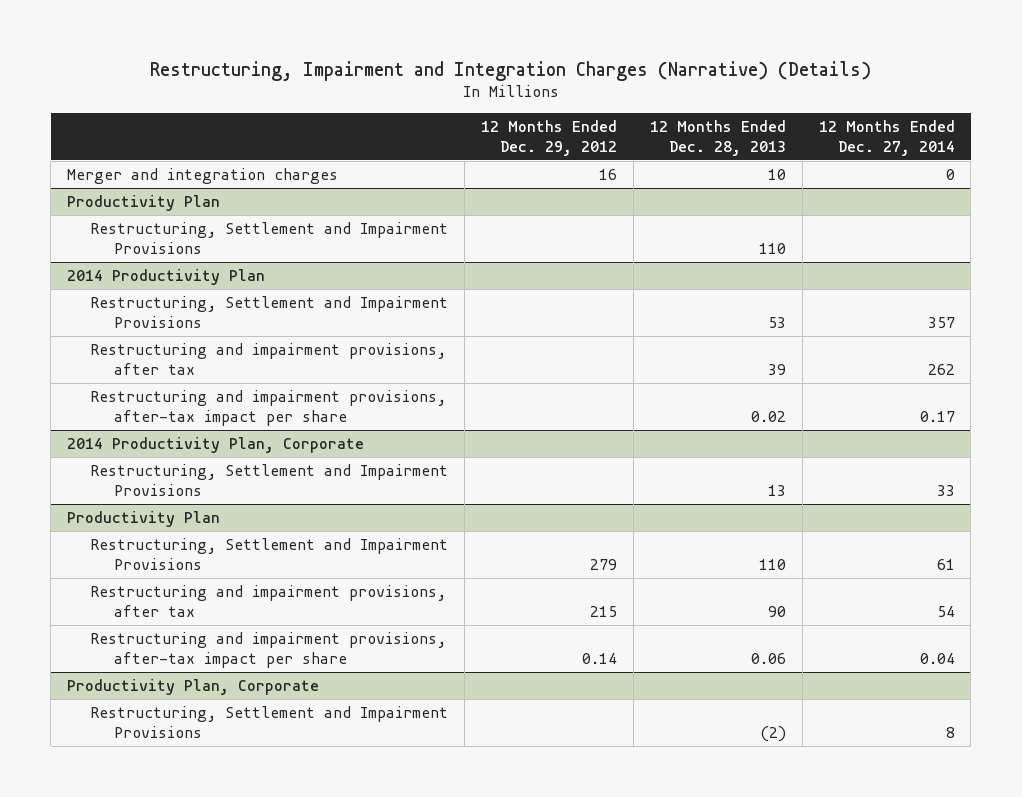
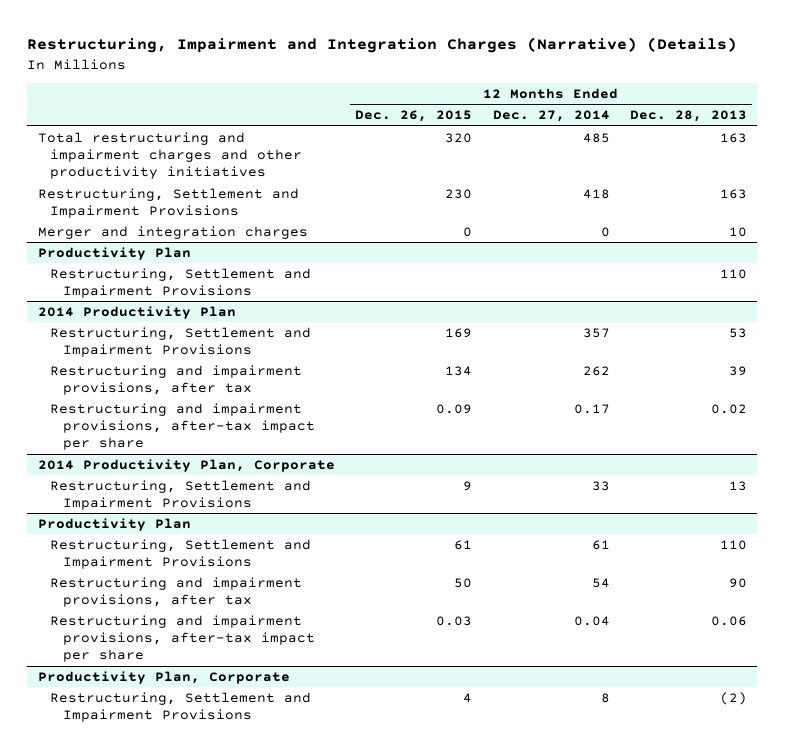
[481,119,618,156] 12 Months Ended Dec. 29, 2012 -> none
none -> [355,110,473,123] Dec. 26, 2015
none -> [37,131,303,180] Total restructuring and impairment charges and other productivity initiatives
none -> [37,187,299,218] Restructuring, Settlement and Impairment Provisions

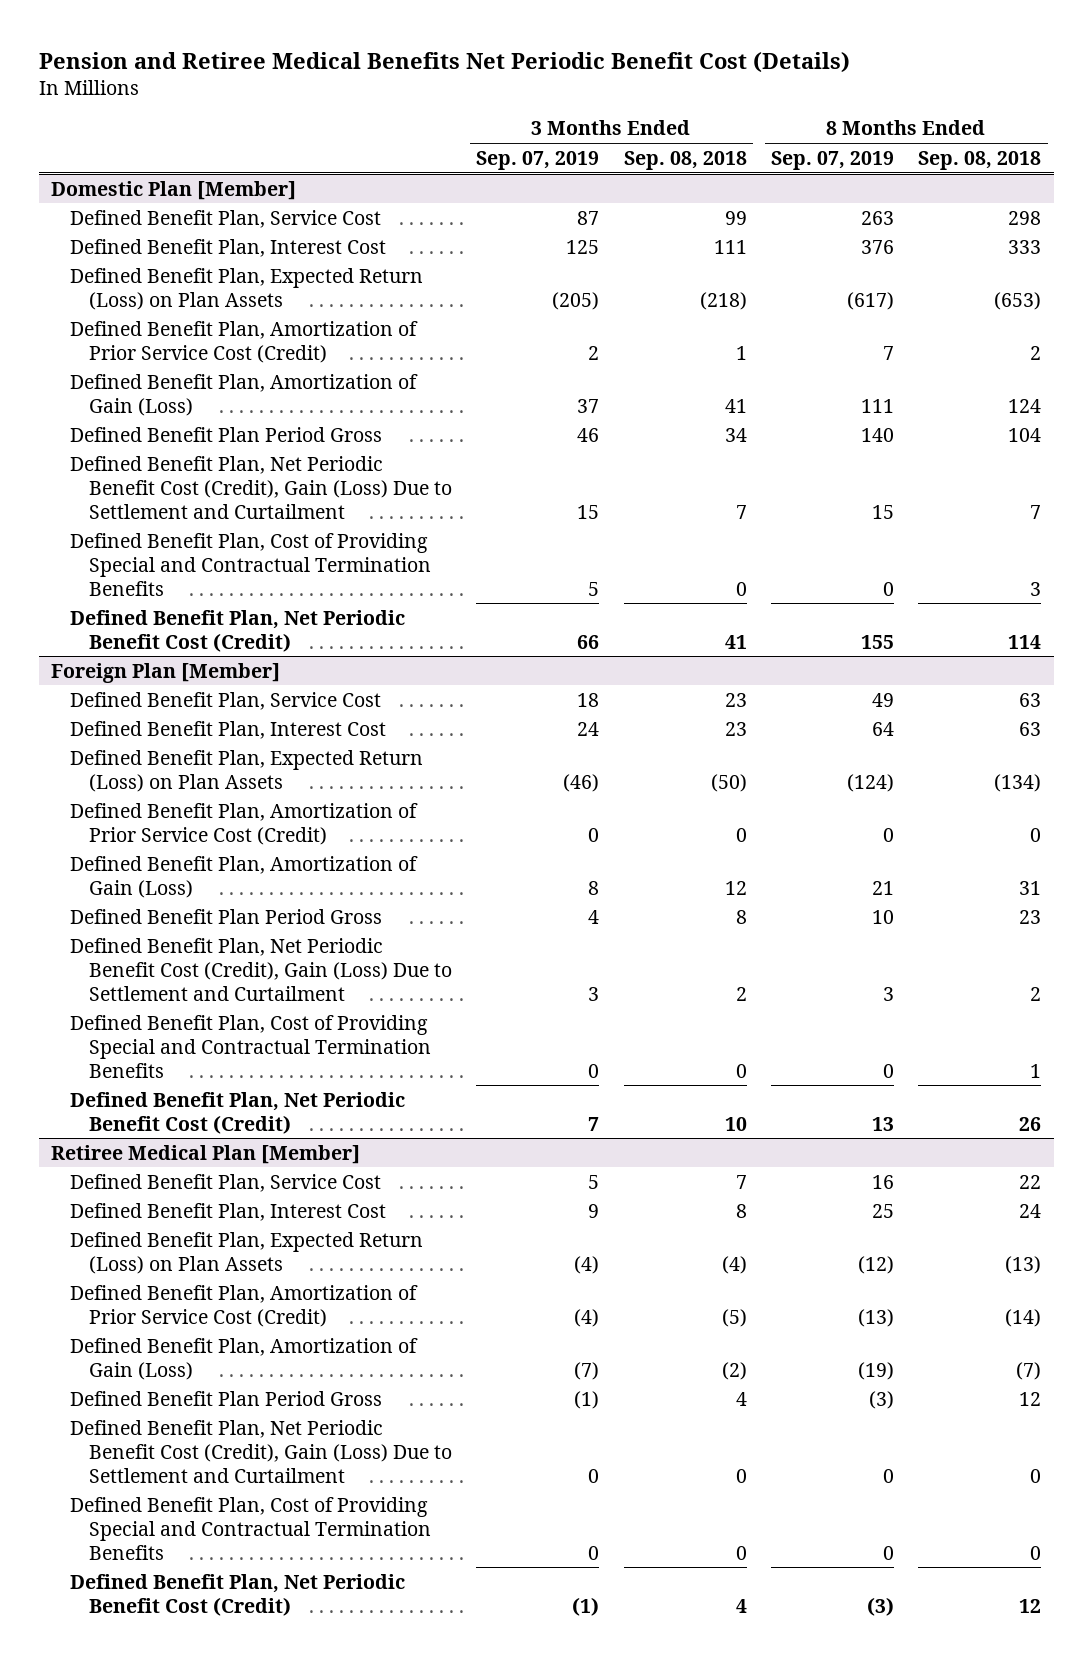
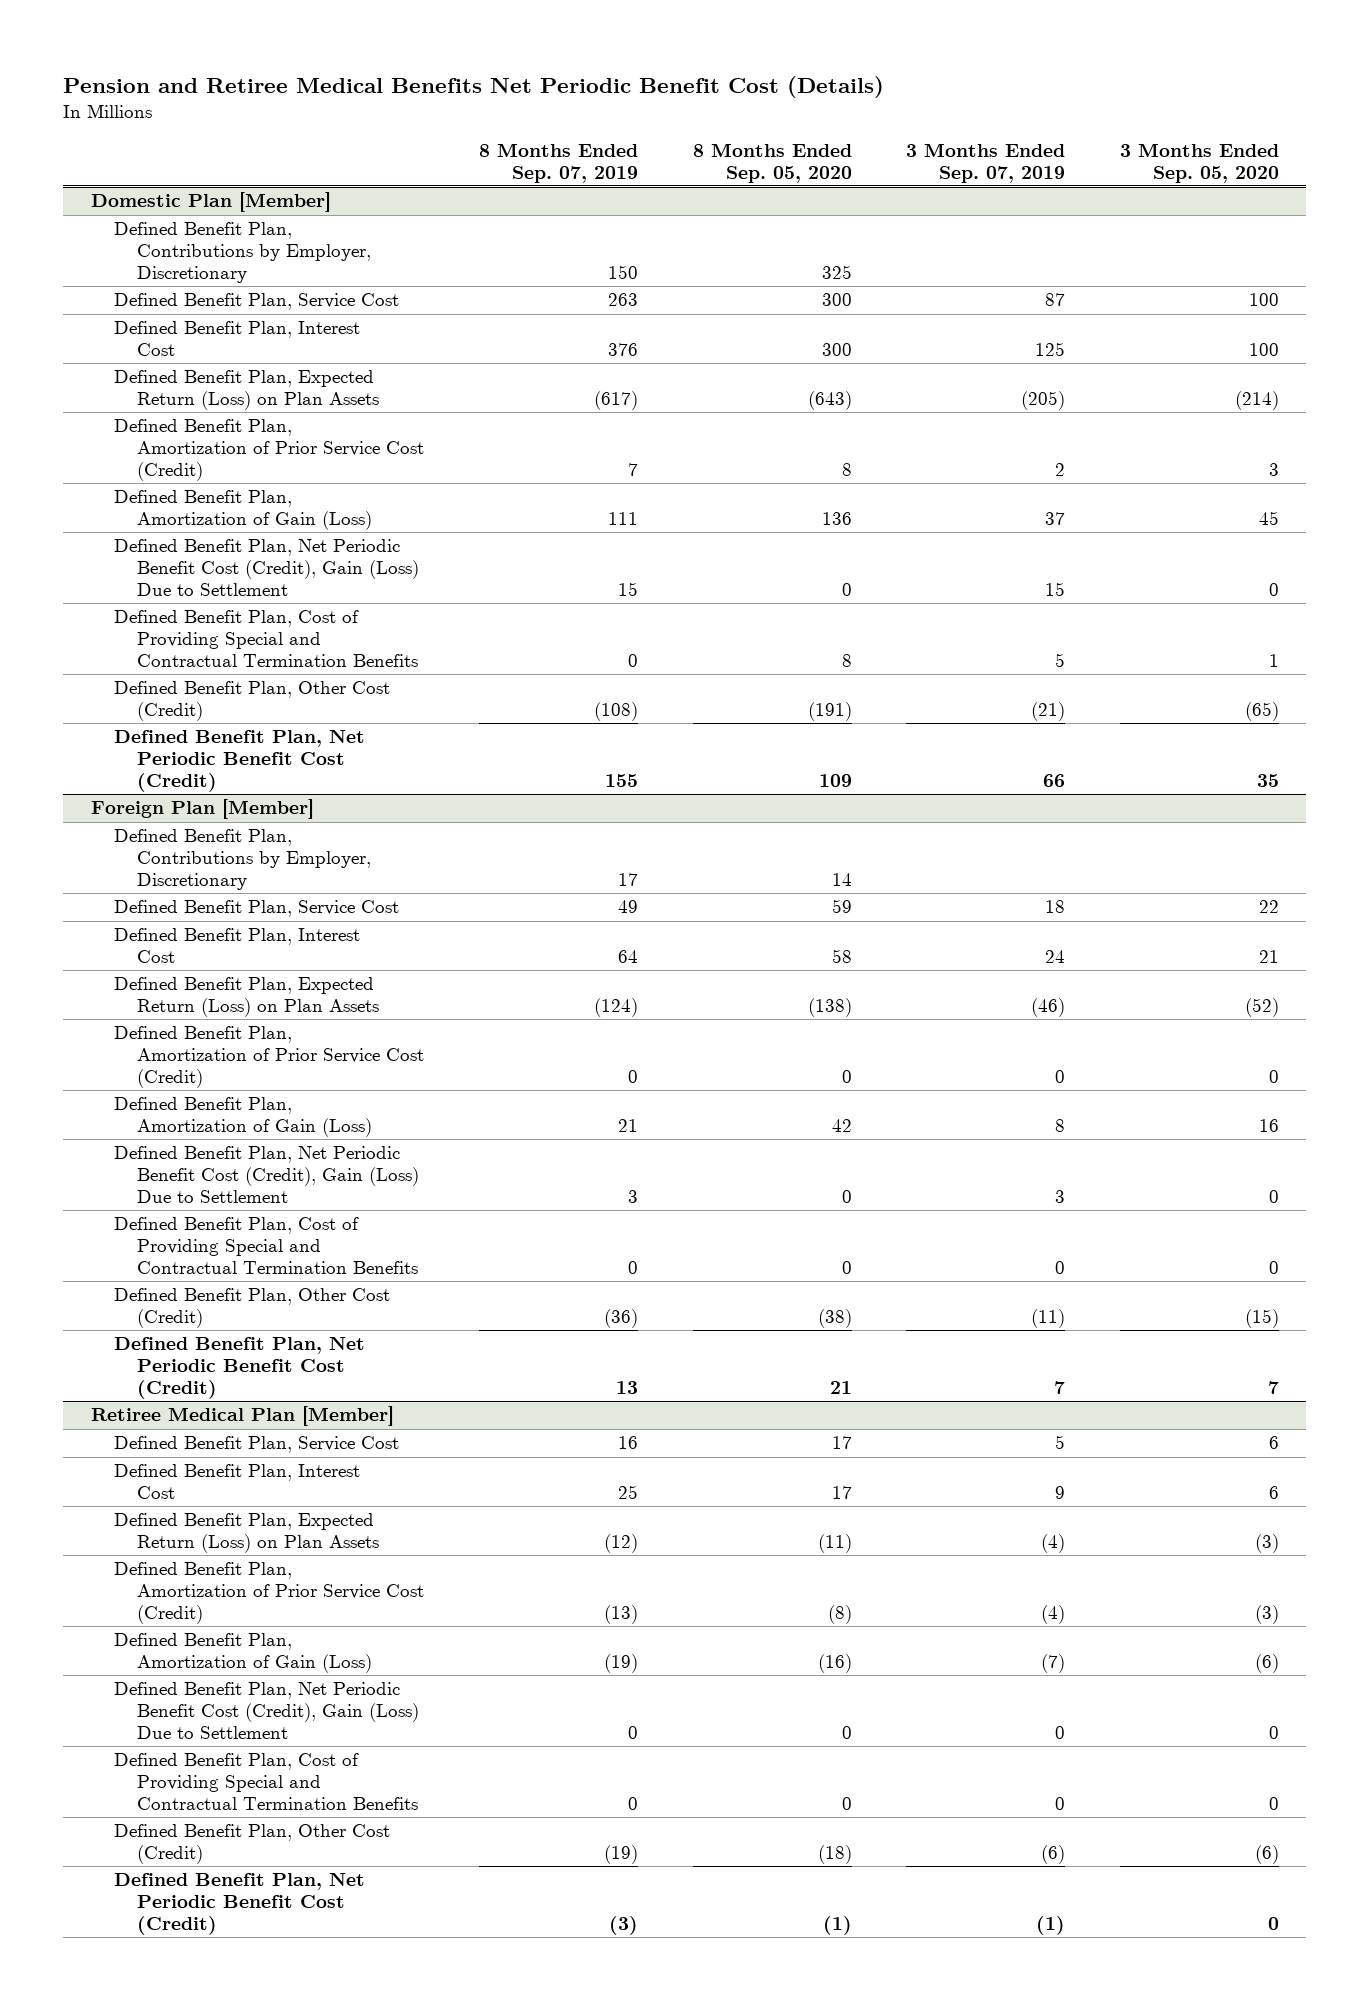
[623,150,747,170] Sep. 08, 2018 -> none
[918,150,1042,170] Sep. 08, 2018 -> none
none -> [692,142,852,183] 8 Months Ended Sep. 05, 2020
none -> [1119,142,1279,183] 3 Months Ended Sep. 05, 2020
none -> [114,222,372,283] Defined Benefit Plan, Contributions by Employer, Discretionary
[69,426,382,442] Defined Benefit Plan Period Gross -> none
[69,455,452,519] Defined Benefit Plan, Net Periodic Benefit Cost (Credit), Gain (Loss) Due to Settlement and Curtailment -> [114,539,420,596] Defined Benefit Plan, Net Periodic Benefit Cost (Credit), Gain (Loss) Due to Settlement
none -> [114,681,391,722] Defined Benefit Plan, Other Cost (Credit)
none -> [114,829,372,890] Defined Benefit Plan, Contributions by Employer, Discretionary
[69,908,382,924] Defined Benefit Plan Period Gross -> none
[69,937,452,1001] Defined Benefit Plan, Net Periodic Benefit Cost (Credit), Gain (Loss) Due to Settlement and Curtailment -> [114,1146,420,1203] Defined Benefit Plan, Net Periodic Benefit Cost (Credit), Gain (Loss) Due to Settlement
none -> [114,1288,391,1329] Defined Benefit Plan, Other Cost (Credit)
[69,1390,382,1406] Defined Benefit Plan Period Gross -> none
[69,1419,452,1483] Defined Benefit Plan, Net Periodic Benefit Cost (Credit), Gain (Loss) Due to Settlement and Curtailment -> [114,1682,420,1739] Defined Benefit Plan, Net Periodic Benefit Cost (Credit), Gain (Loss) Due to Settlement
none -> [114,1824,391,1865] Defined Benefit Plan, Other Cost (Credit)

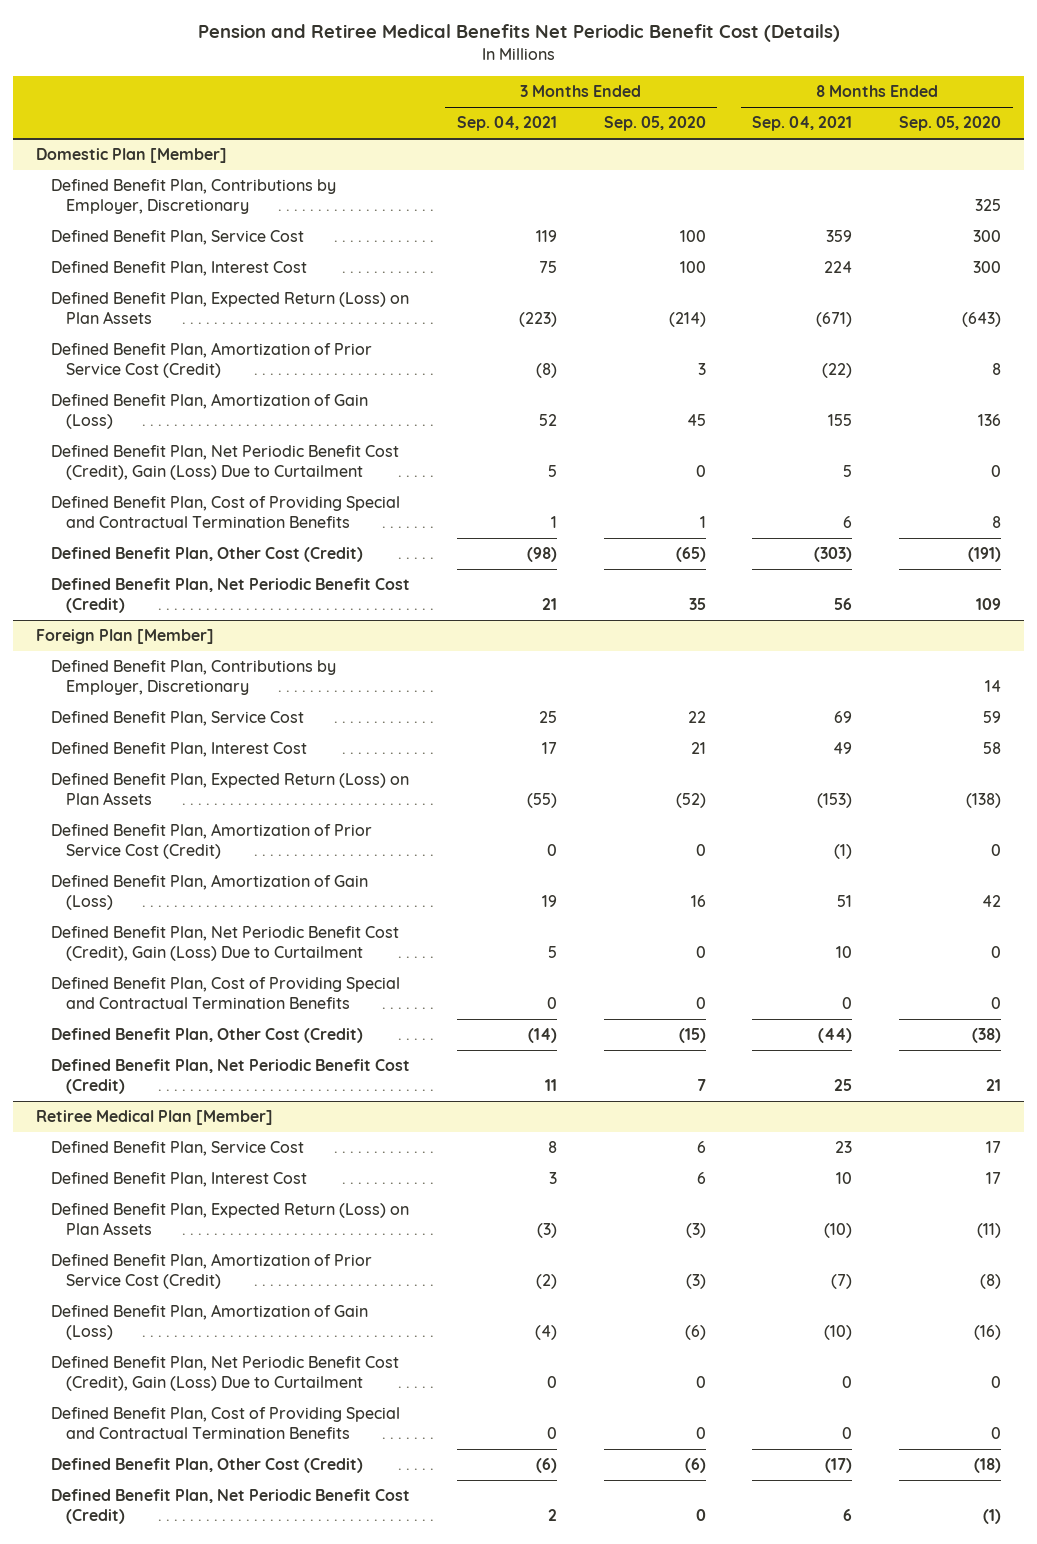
[478,142,638,183] 8 Months Ended Sep. 07, 2019 -> none
[906,142,1066,183] 3 Months Ended Sep. 07, 2019 -> none
none -> [457,116,558,132] Sep. 04, 2021
none -> [752,116,853,132] Sep. 04, 2021
[114,539,420,596] Defined Benefit Plan, Net Periodic Benefit Cost (Credit), Gain (Loss) Due to Settlement -> [51,445,400,480] Defined Benefit Plan, Net Periodic Benefit Cost (Credit), Gain (Loss) Due to Curtailment
[114,1146,420,1203] Defined Benefit Plan, Net Periodic Benefit Cost (Credit), Gain (Loss) Due to Settlement -> [51,926,400,961] Defined Benefit Plan, Net Periodic Benefit Cost (Credit), Gain (Loss) Due to Curtailment
[114,1682,420,1739] Defined Benefit Plan, Net Periodic Benefit Cost (Credit), Gain (Loss) Due to Settlement -> [51,1356,400,1391] Defined Benefit Plan, Net Periodic Benefit Cost (Credit), Gain (Loss) Due to Curtailment

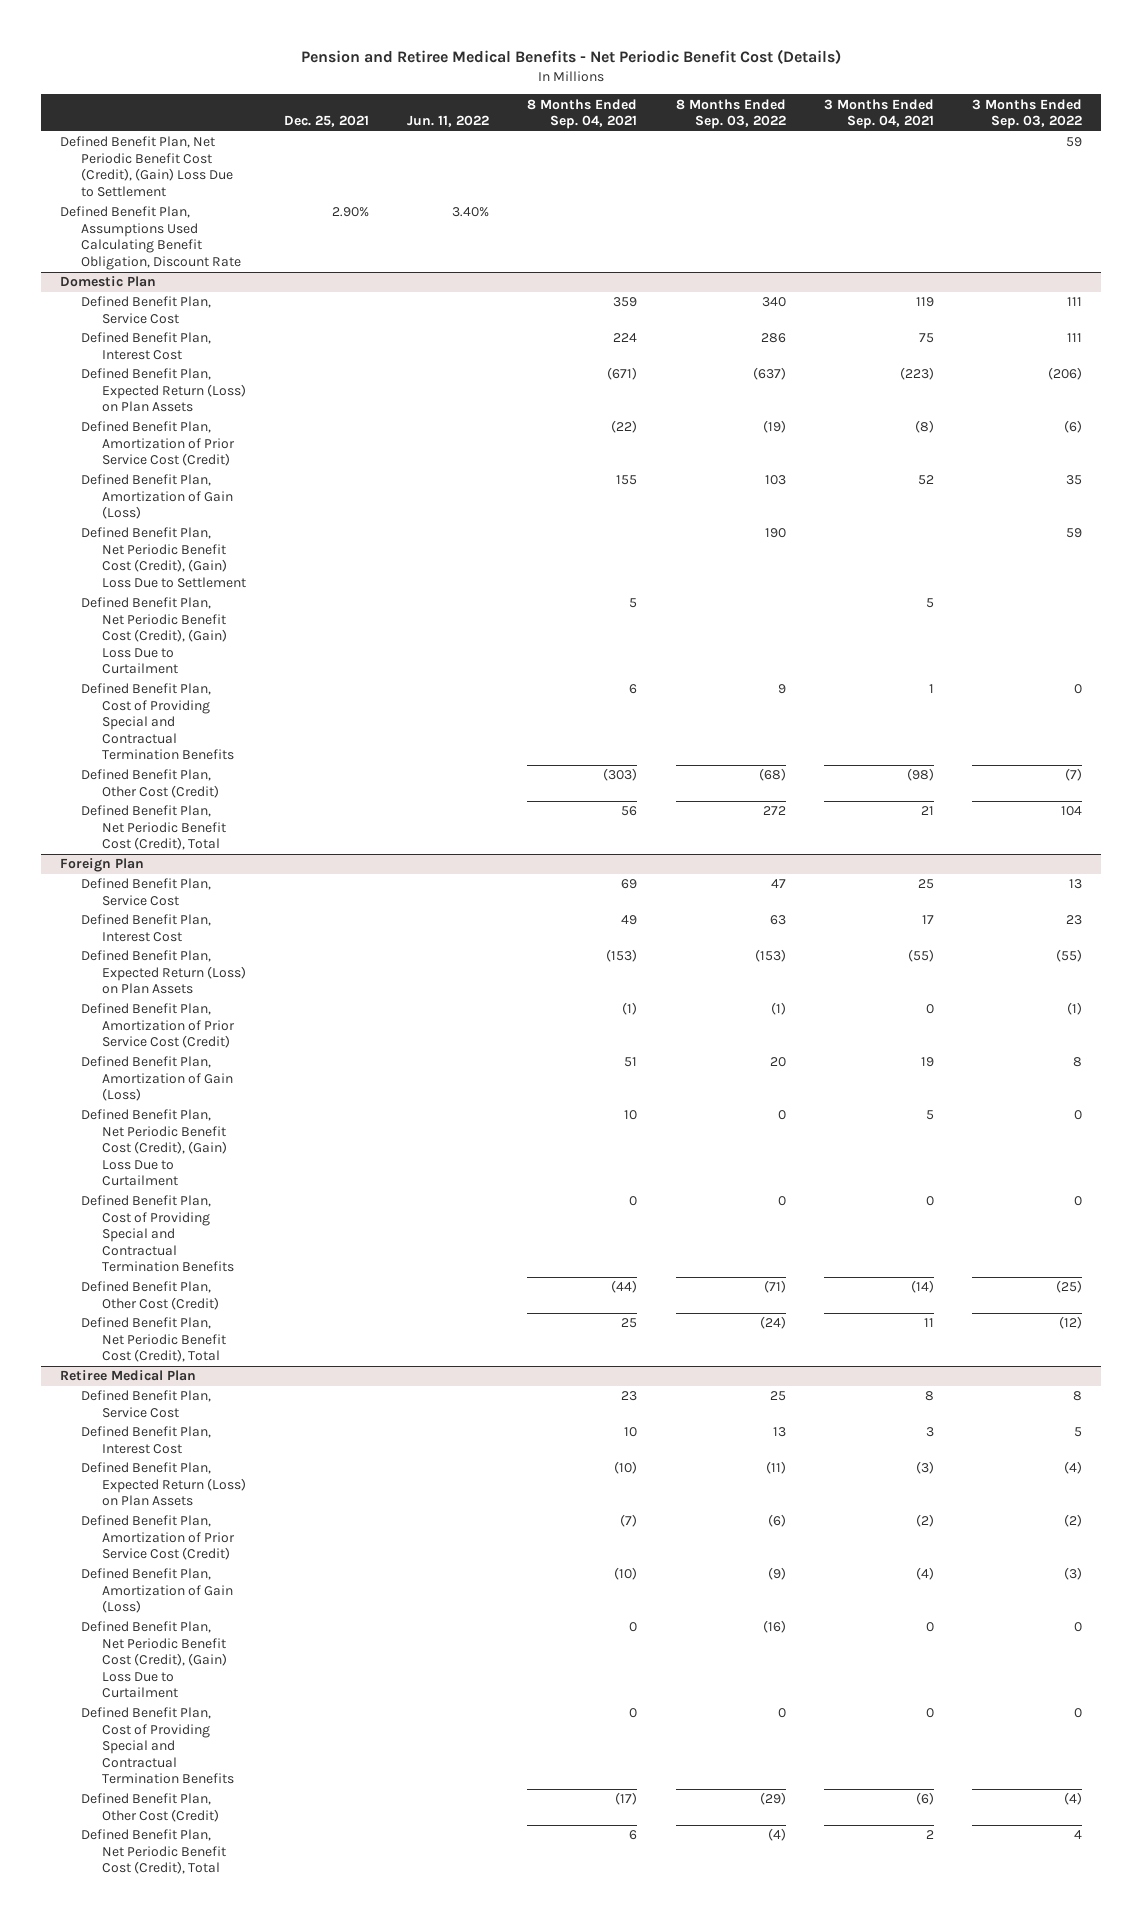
[197,24,840,43] Pension and Retiree Medical Benefits Net Periodic Benefit Cost (Details) -> [300,48,841,64] Pension and Retiree Medical Benefits - Net Periodic Benefit Cost (Details)
[603,116,706,132] Sep. 05, 2020 -> none
[898,116,1001,132] Sep. 05, 2020 -> none
none -> [284,115,370,128] Dec. 25, 2021
none -> [407,115,490,128] Jun. 11, 2022
none -> [675,98,786,130] 8 Months Ended Sep. 03, 2022
none -> [971,98,1082,130] 3 Months Ended Sep. 03, 2022
[51,179,337,214] Defined Benefit Plan, Contributions by Employer, Discretionary -> none
none -> [59,136,233,197] Defined Benefit Plan, Net Periodic Benefit Cost (Credit), (Gain) Loss Due to Settlement
none -> [59,206,241,270] Defined Benefit Plan, Assumptions Used Calculating Benefit Obligation, Discount Rate
[36,148,228,164] Domestic Plan [Member] -> [59,276,156,288] Domestic Plan
none -> [80,527,247,588] Defined Benefit Plan, Net Periodic Benefit Cost (Credit), (Gain) Loss Due to Settlement
[51,445,400,480] Defined Benefit Plan, Net Periodic Benefit Cost (Credit), Gain (Loss) Due to Curtailment -> [80,597,228,675] Defined Benefit Plan, Net Periodic Benefit Cost (Credit), (Gain) Loss Due to Curtailment
[51,660,337,695] Defined Benefit Plan, Contributions by Employer, Discretionary -> none
[51,578,411,613] Defined Benefit Plan, Net Periodic Benefit Cost (Credit) -> [80,805,227,851] Defined Benefit Plan, Net Periodic Benefit Cost (Credit), Total
[36,629,215,645] Foreign Plan [Member] -> [59,858,144,873] Foreign Plan
[51,926,400,961] Defined Benefit Plan, Net Periodic Benefit Cost (Credit), Gain (Loss) Due to Curtailment -> [80,1109,228,1187] Defined Benefit Plan, Net Periodic Benefit Cost (Credit), (Gain) Loss Due to Curtailment
[51,1059,411,1094] Defined Benefit Plan, Net Periodic Benefit Cost (Credit) -> [80,1317,227,1363] Defined Benefit Plan, Net Periodic Benefit Cost (Credit), Total
[36,1110,274,1126] Retiree Medical Plan [Member] -> [59,1370,196,1382] Retiree Medical Plan
[51,1356,400,1391] Defined Benefit Plan, Net Periodic Benefit Cost (Credit), Gain (Loss) Due to Curtailment -> [80,1621,228,1699] Defined Benefit Plan, Net Periodic Benefit Cost (Credit), (Gain) Loss Due to Curtailment
[51,1489,411,1524] Defined Benefit Plan, Net Periodic Benefit Cost (Credit) -> [80,1829,227,1875] Defined Benefit Plan, Net Periodic Benefit Cost (Credit), Total

